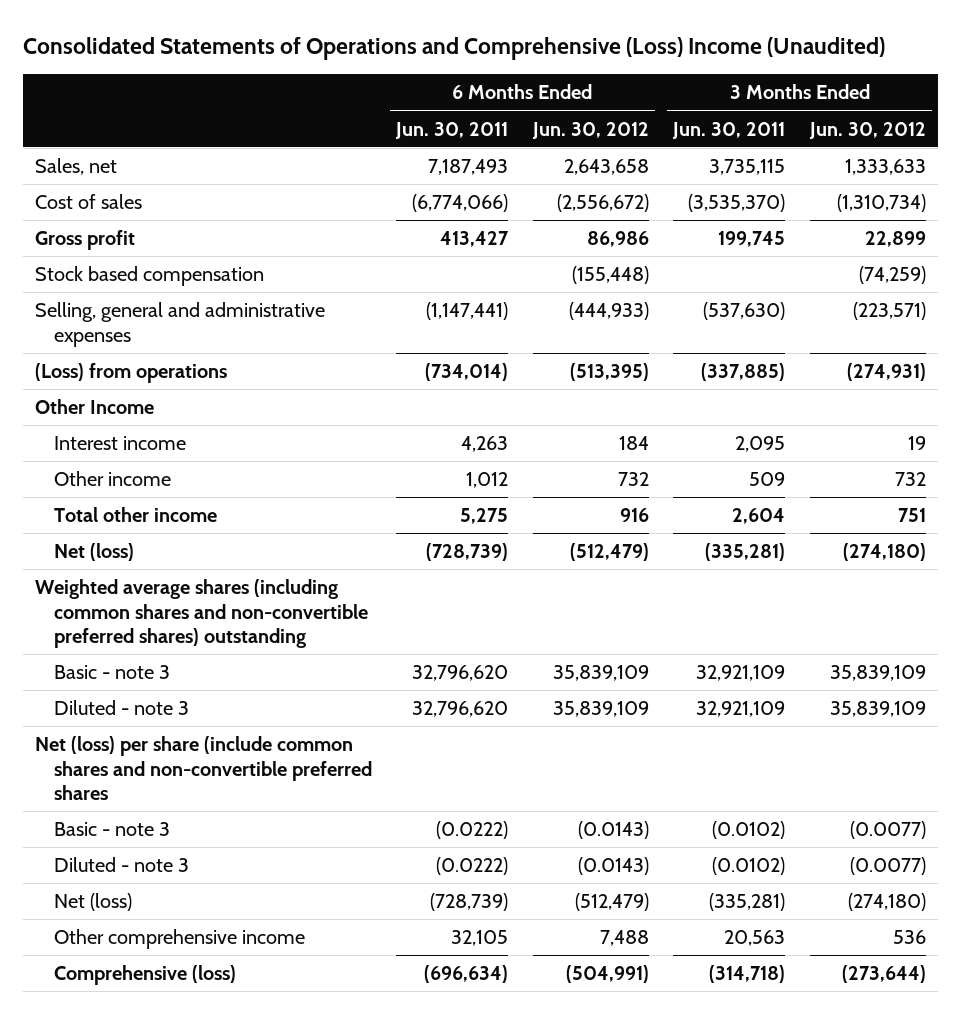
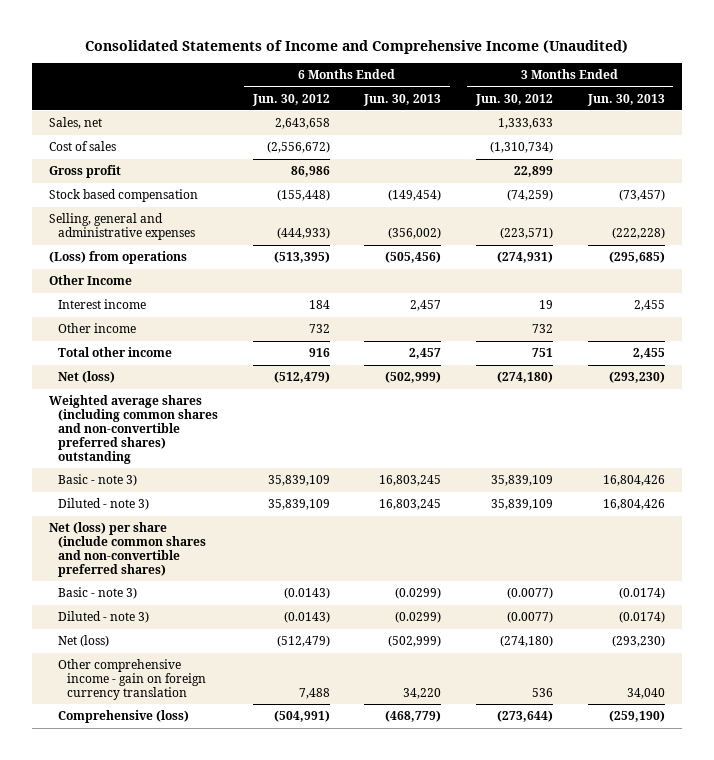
[22,37,885,61] Consolidated Statements of Operations and Comprehensive (Loss) Income (Unaudited) -> [84,39,628,54] Consolidated Statements of Income and Comprehensive Income (Unaudited)
[395,121,509,139] Jun. 30, 2011 -> none
[672,121,786,139] Jun. 30, 2011 -> none
none -> [363,93,442,106] Jun. 30, 2013
none -> [586,93,665,106] Jun. 30, 2013
[53,665,170,680] Basic - note 3 -> [58,474,138,487] Basic - note 3)
[53,700,189,716] Diluted - note 3 -> [58,498,150,511] Diluted - note 3)
[35,736,372,800] Net (loss) per share (include common shares and non-convertible preferred shares -> [49,522,207,578] Net (loss) per share (include common shares and non-convertible preferred shares)
[53,822,170,837] Basic - note 3 -> [58,587,138,600] Basic - note 3)
[53,857,189,873] Diluted - note 3 -> [58,611,150,624] Diluted - note 3)
[53,929,305,950] Other comprehensive income -> [58,659,207,701] Other comprehensive income - gain on foreign currency translation

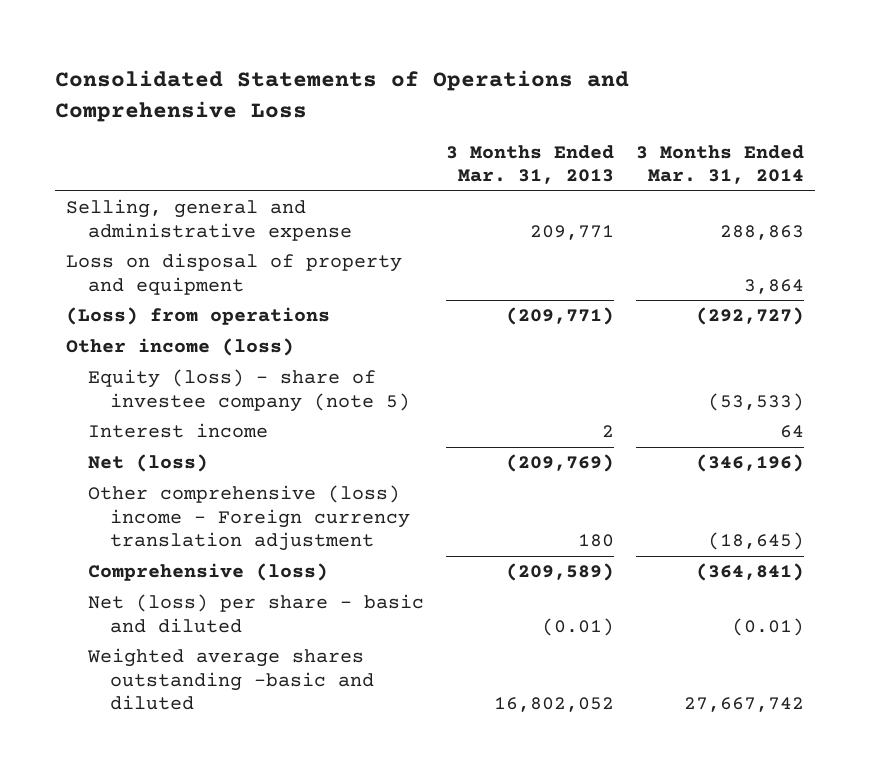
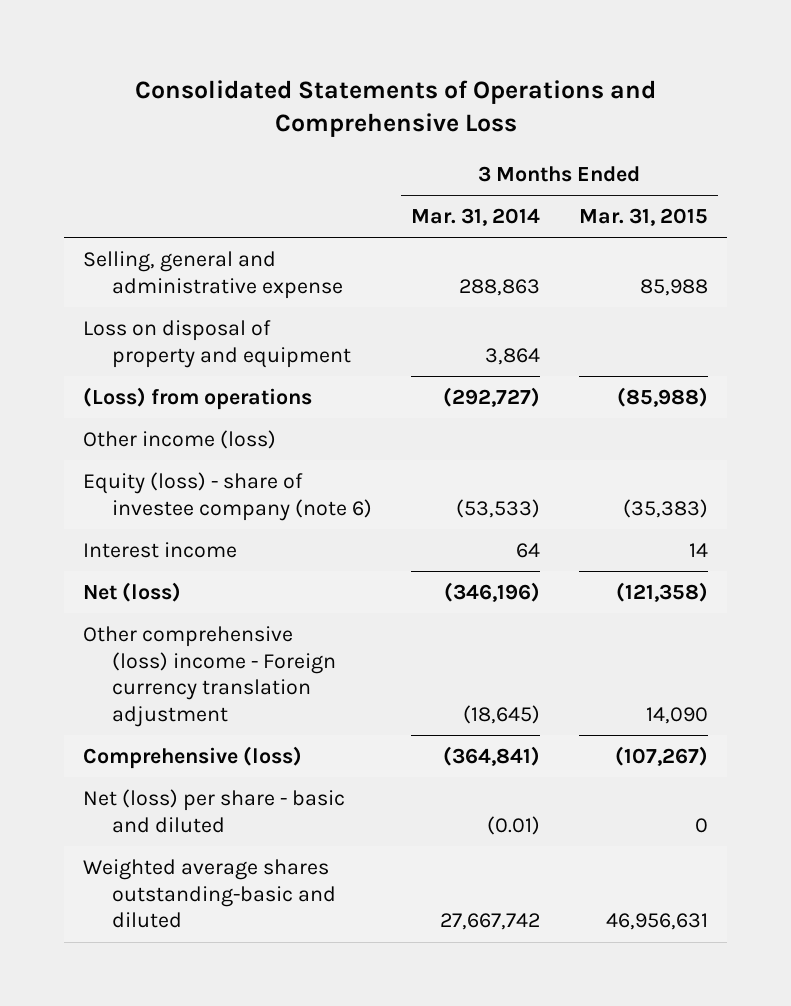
[446,144,615,185] 3 Months Ended Mar. 31, 2013 -> none
none -> [578,207,708,226] Mar. 31, 2015
[87,369,410,412] Equity (loss) - share of investee company (note 5) -> [83,471,372,521] Equity (loss) - share of investee company (note 6)
[86,648,374,711] Weighted average shares outstanding -basic and diluted -> [83,858,336,929] Weighted average shares outstanding-basic and diluted

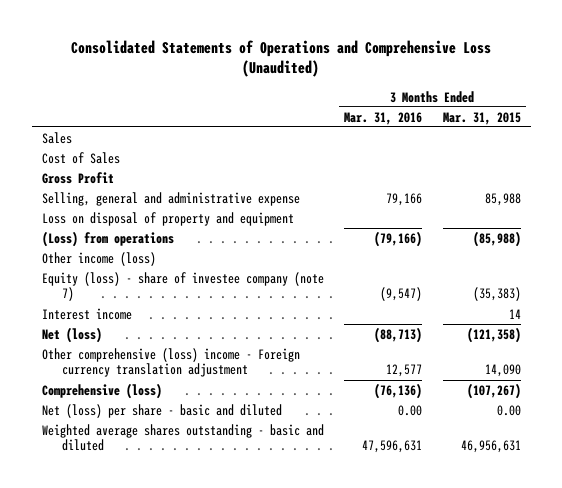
[134,79,656,138] Consolidated Statements of Operations and Comprehensive Loss -> [71,39,492,78] Consolidated Statements of Operations and Comprehensive Loss (Unaudited)
[410,207,540,226] Mar. 31, 2014 -> none
none -> [344,111,423,125] Mar. 31, 2016
none -> [41,131,72,144] Sales
none -> [41,151,120,164] Cost of Sales
none -> [41,171,114,184] Gross Profit
[83,471,372,521] Equity (loss) - share of investee company (note 6) -> [41,271,324,302] Equity (loss) - share of investee company (note 7)
[694,817,708,833] 0 -> [496,404,521,416] 0.00
[83,858,336,929] Weighted average shares outstanding-basic and diluted -> [41,423,324,452] Weighted average shares outstanding - basic and diluted

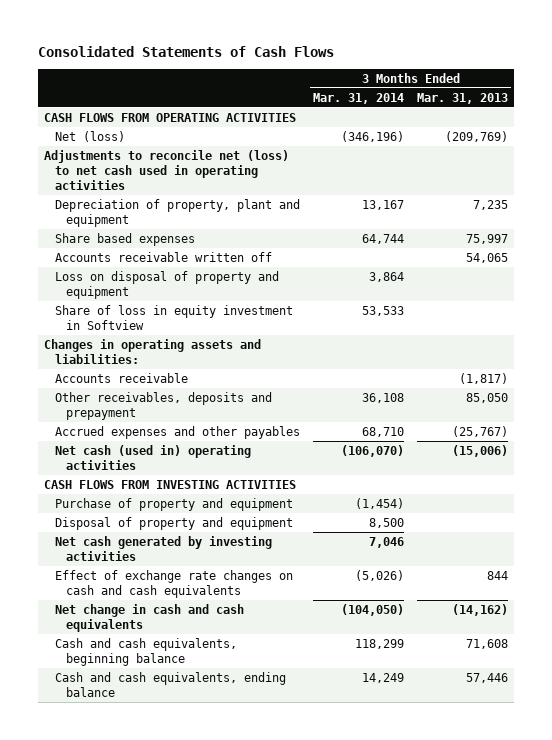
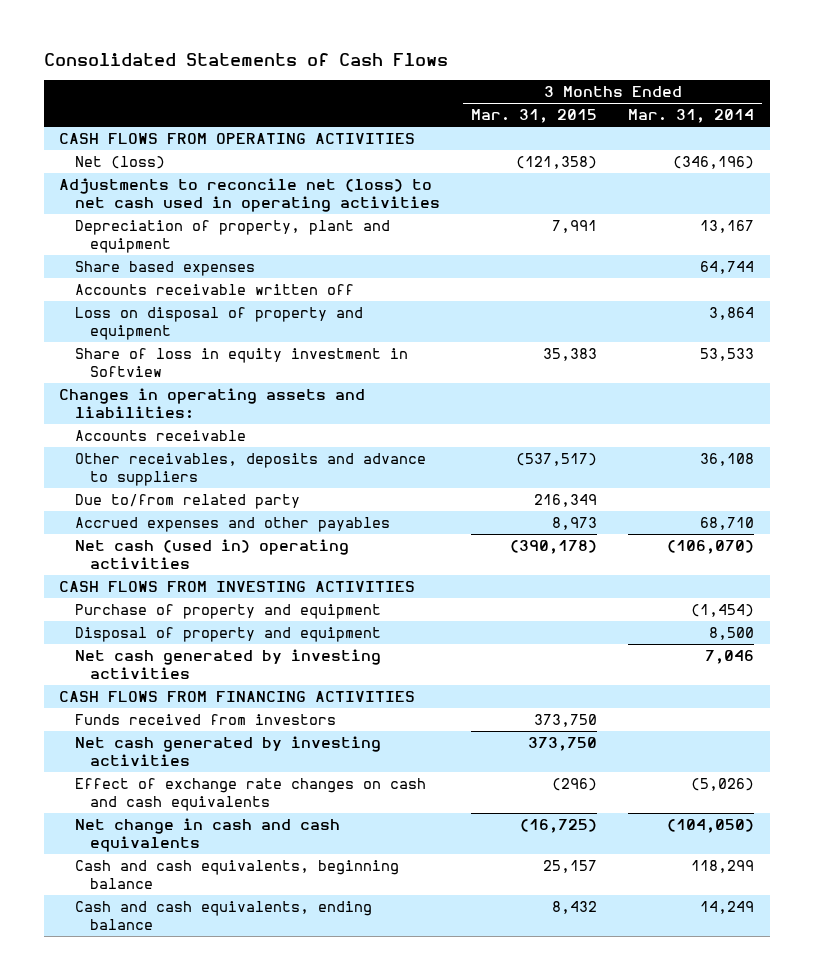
[417,92,509,104] Mar. 31, 2013 -> none
none -> [470,109,597,124] Mar. 31, 2015
[55,391,273,420] Other receivables, deposits and prepayment -> [74,452,426,486] Other receivables, deposits and advance to suppliers
none -> [74,493,300,509] Due to/from related party
none -> [59,690,416,702] CASH FLOWS FROM FINANCING ACTIVITIES
none -> [74,713,336,725] Funds received from investors
none -> [74,735,381,766] Net cash generated by investing activities

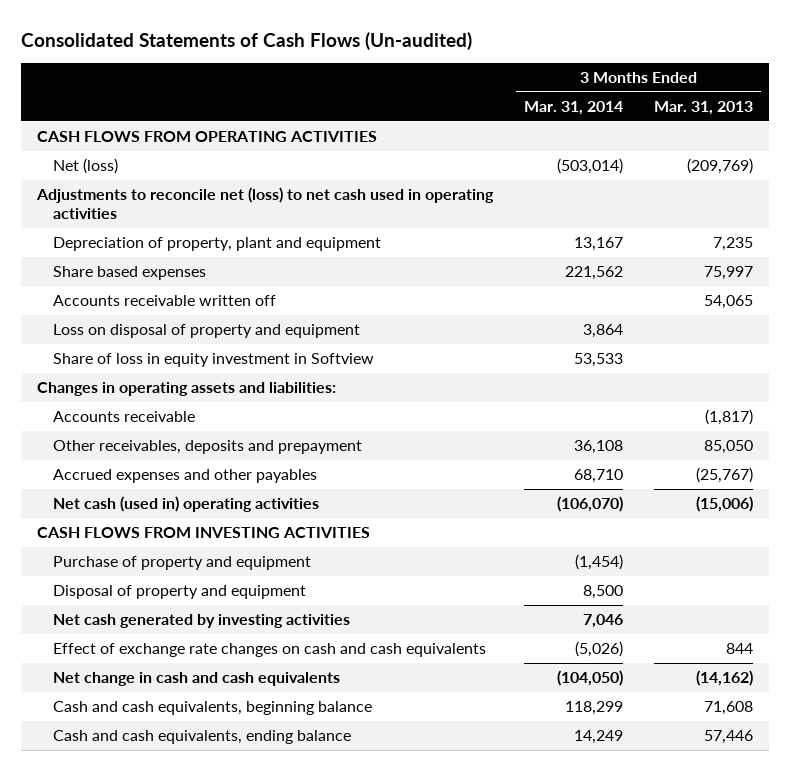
[43,53,448,67] Consolidated Statements of Cash Flows -> [21,31,473,50] Consolidated Statements of Cash Flows (Un-audited)
[470,109,597,124] Mar. 31, 2015 -> none
none -> [654,101,754,116] Mar. 31, 2013
[673,155,755,169] (346,196) -> [557,158,624,175] (503,014)
[700,260,755,274] 64,744 -> [565,266,624,281] 221,562
[74,493,300,509] Due to/from related party -> none
[74,452,426,486] Other receivables, deposits and advance to suppliers -> [53,440,363,455] Other receivables, deposits and prepayment
[59,690,416,702] CASH FLOWS FROM FINANCING ACTIVITIES -> none
[74,713,336,725] Funds received from investors -> none
[74,735,381,766] Net cash generated by investing activities -> none

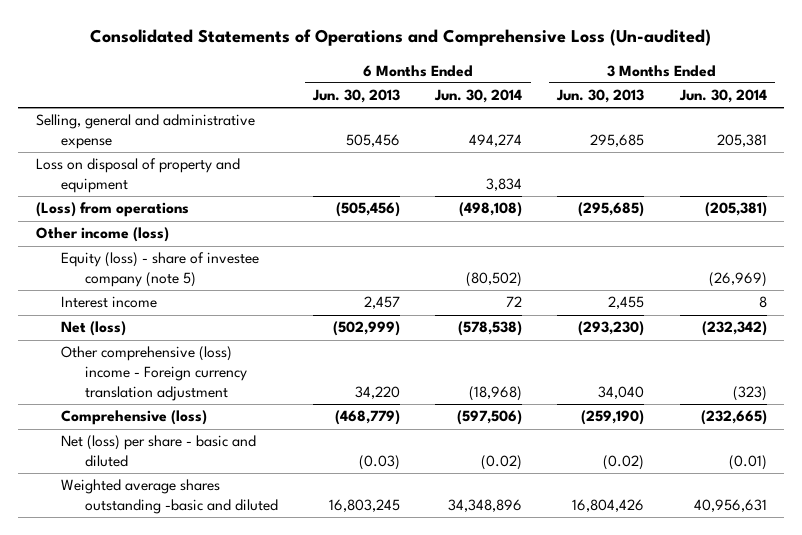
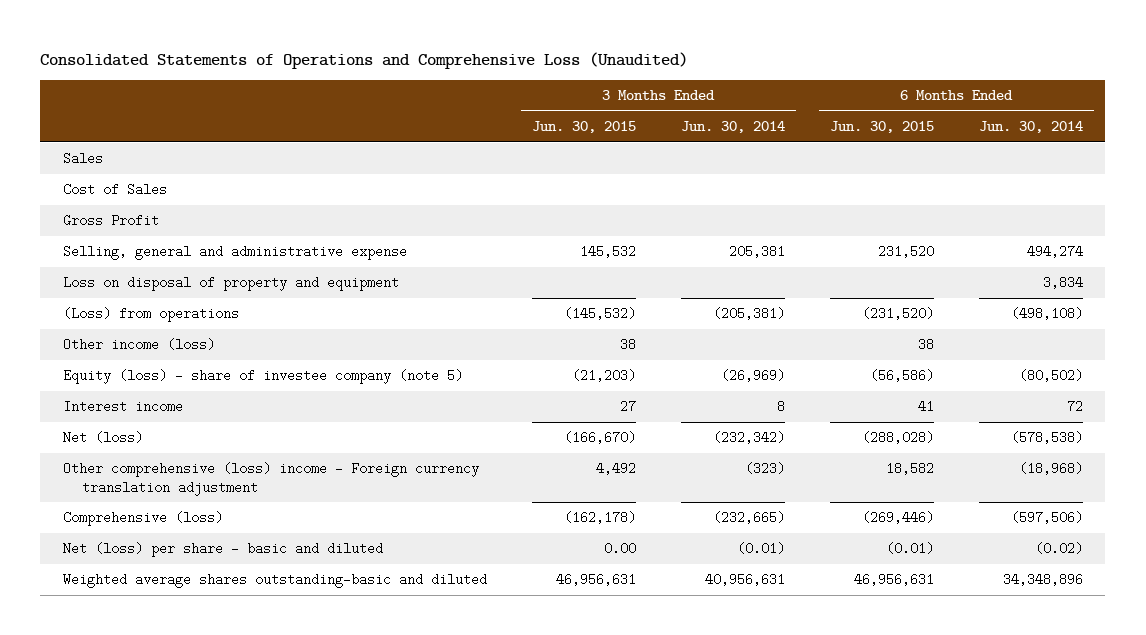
[90,29,712,47] Consolidated Statements of Operations and Comprehensive Loss (Un-audited) -> [40,51,689,69] Consolidated Statements of Operations and Comprehensive Loss (Unaudited)
[312,89,401,104] Jun. 30, 2013 -> none
[556,89,645,104] Jun. 30, 2013 -> none
none -> [531,121,636,134] Jun. 30, 2015
none -> [829,121,934,134] Jun. 30, 2015
none -> [62,152,103,166] Sales
none -> [62,183,167,197] Cost of Sales
none -> [62,214,159,228] Gross Profit
[60,479,279,515] Weighted average shares outstanding -basic and diluted -> [62,573,487,589] Weighted average shares outstanding-basic and diluted

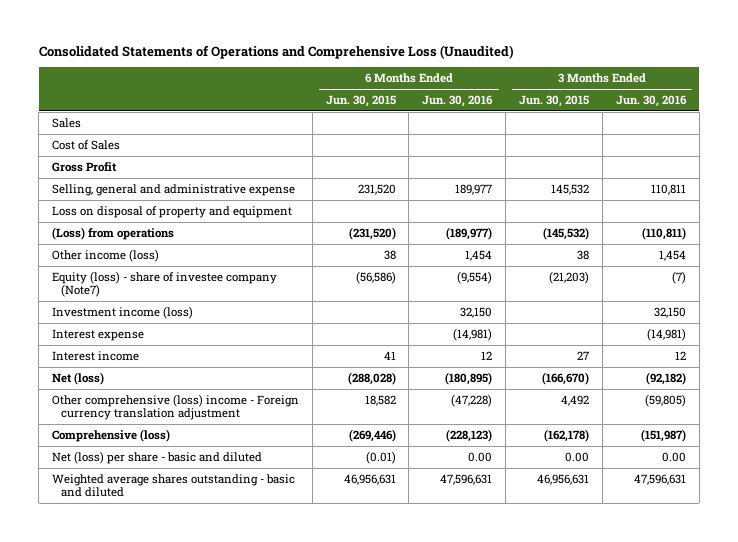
[680,121,785,134] Jun. 30, 2014 -> none
[978,121,1083,134] Jun. 30, 2014 -> none
none -> [422,94,494,107] Jun. 30, 2016
none -> [615,94,687,107] Jun. 30, 2016
[62,369,463,385] Equity (loss) - share of investee company (note 5) -> [51,270,277,298] Equity (loss) - share of investee company (Note7)
none -> [51,305,193,319] Investment income (loss)
none -> [51,328,144,341] Interest expense
[62,573,487,589] Weighted average shares outstanding-basic and diluted -> [51,473,295,498] Weighted average shares outstanding - basic and diluted

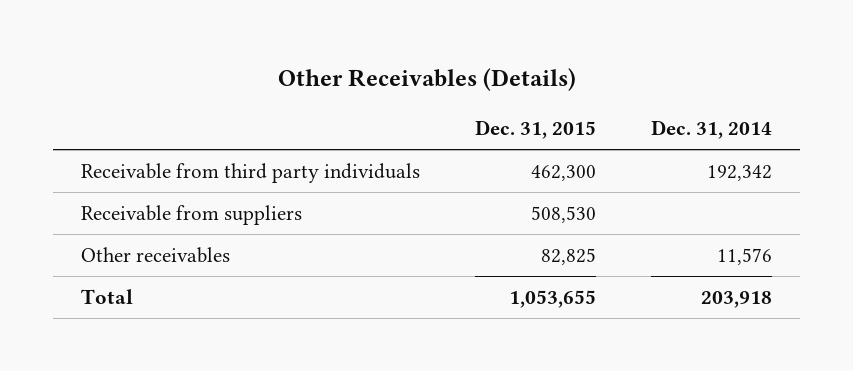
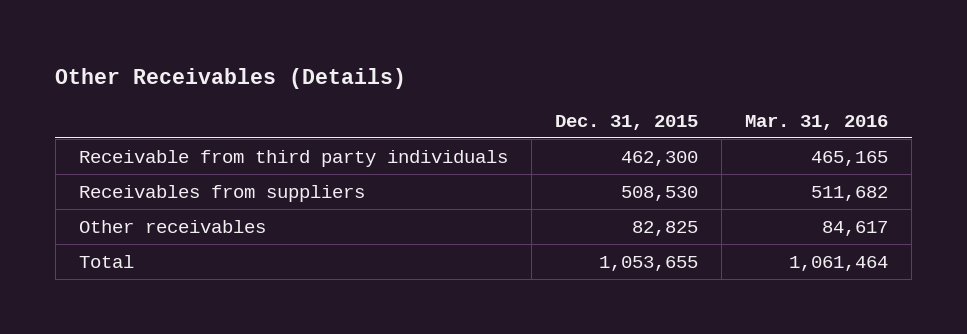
[651,120,773,140] Dec. 31, 2014 -> none
none -> [745,114,889,130] Mar. 31, 2016
[80,204,302,225] Receivable from suppliers -> [78,184,365,202] Receivables from suppliers

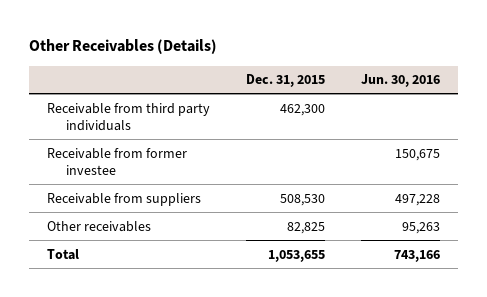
[745,114,889,130] Mar. 31, 2016 -> none
none -> [360,74,440,88] Jun. 30, 2016
none -> [47,147,188,175] Receivable from former investee
[78,184,365,202] Receivables from suppliers -> [47,192,202,206] Receivable from suppliers

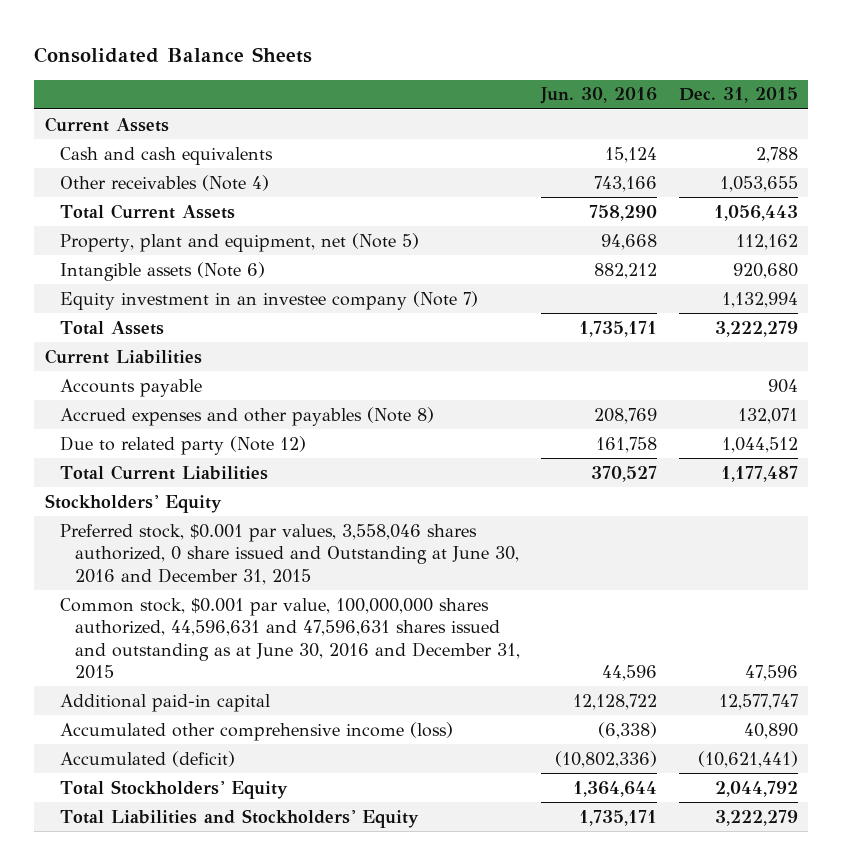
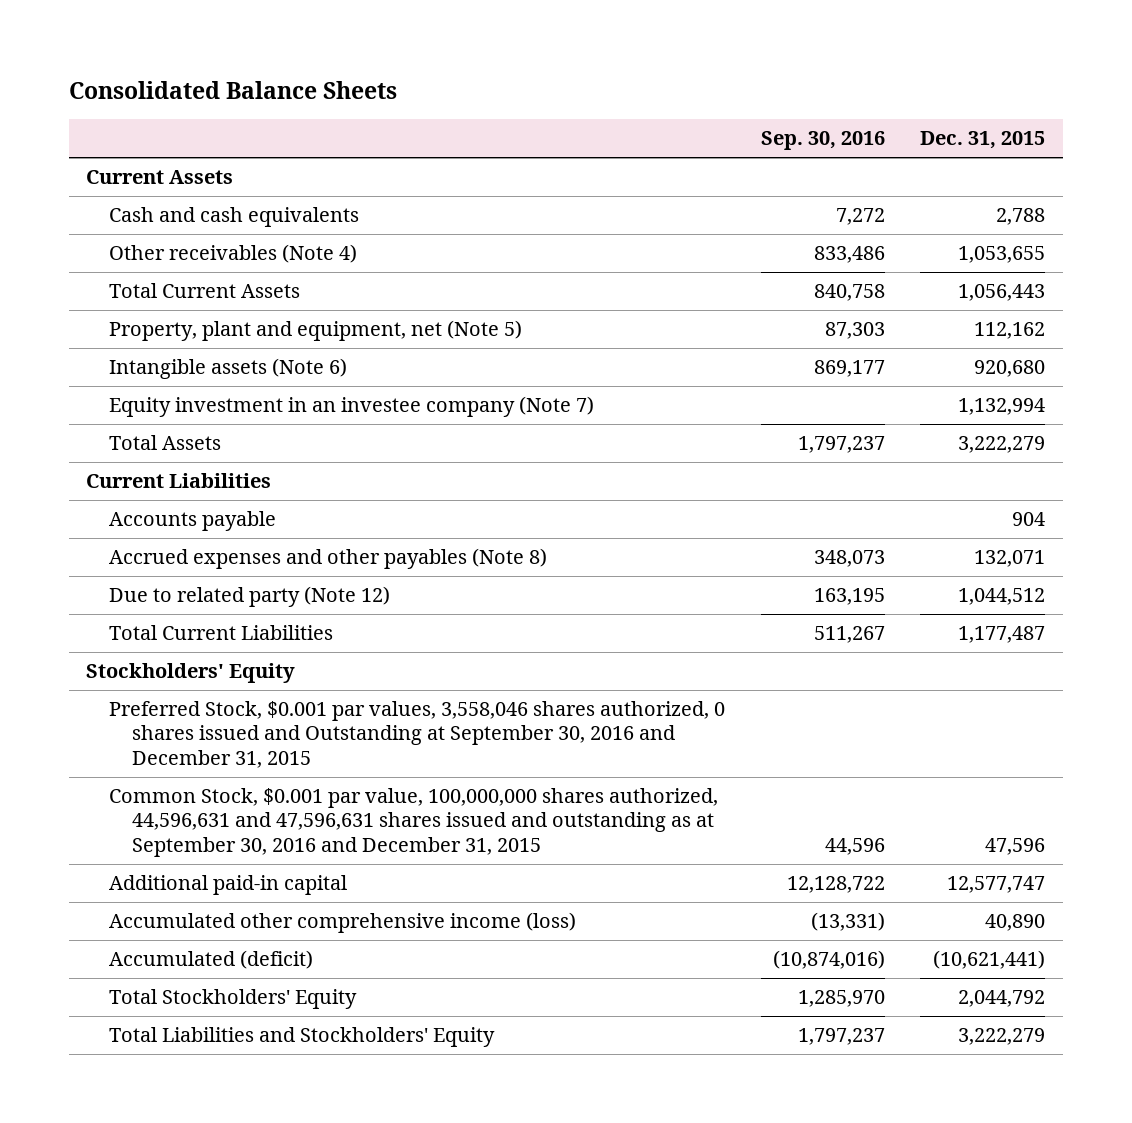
[540,87,658,105] Jun. 30, 2016 -> none
none -> [760,131,885,151] Sep. 30, 2016
[59,523,519,585] Preferred stock, $0.001 par values, 3,558,046 shares authorized, 0 share issued and Outstanding at June 30, 2016 and December 31, 2015 -> [109,701,726,768] Preferred Stock, $0.001 par values, 3,558,046 shares authorized, 0 shares issued and Outstanding at September 30, 2016 and December 31, 2015
[59,597,520,679] Common stock, $0.001 par value, 100,000,000 shares authorized, 44,596,631 and 47,596,631 shares issued and outstanding as at June 30, 2016 and December 31, 2015 -> [109,788,719,857] Common Stock, $0.001 par value, 100,000,000 shares authorized, 44,596,631 and 47,596,631 shares issued and outstanding as at September 30, 2016 and December 31, 2015

